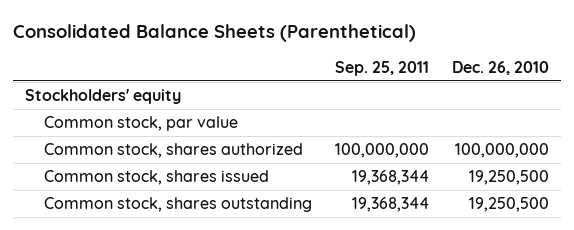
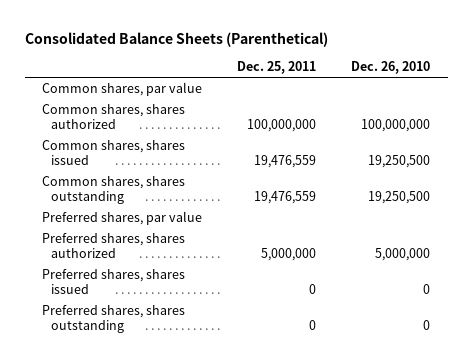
[334,60,429,76] Sep. 25, 2011 -> none
none -> [237,61,317,75] Dec. 25, 2011
[24,89,181,105] Stockholders' equity -> none
[43,116,238,132] Common stock, par value -> [42,82,203,97] Common shares, par value
[43,143,303,159] Common stock, shares authorized -> [42,104,186,130] Common shares, shares authorized
[43,170,269,186] Common stock, shares issued -> [42,140,186,166] Common shares, shares issued
[43,197,312,213] Common stock, shares outstanding -> [42,176,186,205] Common shares, shares outstanding
none -> [42,211,203,226] Preferred shares, par value
none -> [42,233,186,259] Preferred shares, shares authorized
none -> [42,269,186,295] Preferred shares, shares issued
none -> [42,305,186,334] Preferred shares, shares outstanding

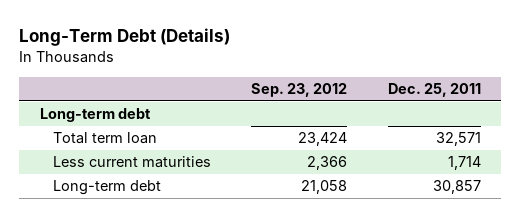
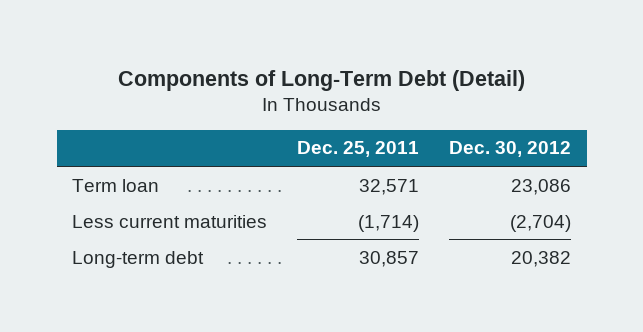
[19,28,231,47] Long-Term Debt (Details) -> [117,69,525,91] Components of Long-Term Debt (Detail)
[251,83,348,98] Sep. 23, 2012 -> none
none -> [449,141,572,158] Dec. 30, 2012
[39,108,151,123] Long-term debt -> none
[52,132,157,145] Total term loan -> [71,178,159,192] Term loan
[448,156,482,171] 1,714 -> [358,214,420,232] (1,714)

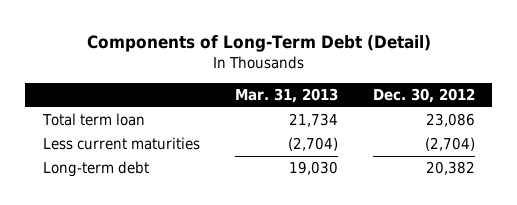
[297,141,420,158] Dec. 25, 2011 -> none
none -> [234,88,338,104] Mar. 31, 2013
[71,178,159,192] Term loan -> [41,113,145,127] Total term loan

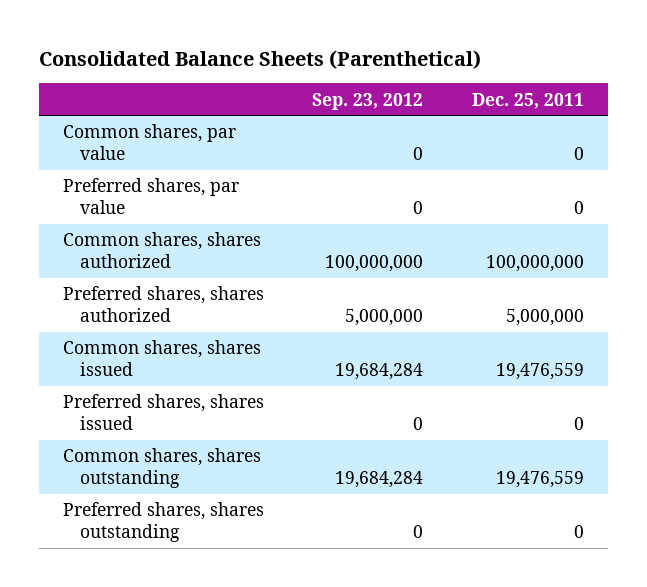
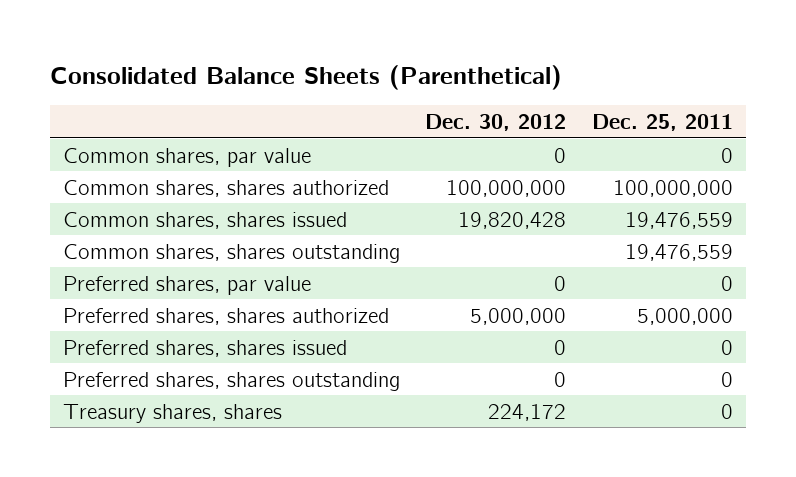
[312,92,424,110] Sep. 23, 2012 -> none
none -> [425,113,567,131] Dec. 30, 2012
[62,178,239,215] Preferred shares, par value -> [62,275,311,295] Preferred shares, par value
[62,286,264,323] Preferred shares, shares authorized -> [62,307,389,325] Preferred shares, shares authorized
[62,394,264,431] Preferred shares, shares issued -> [62,339,347,357] Preferred shares, shares issued
none -> [62,403,282,423] Treasury shares, shares

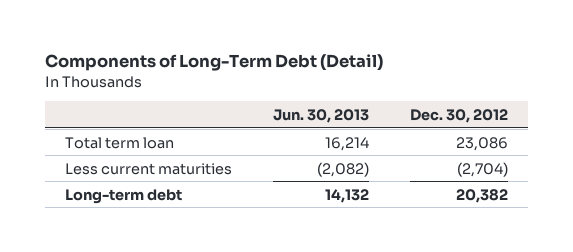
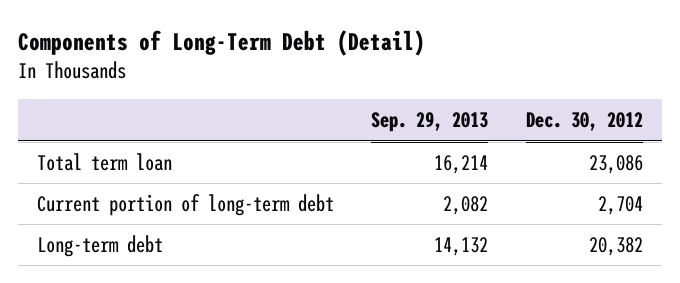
[272,108,369,123] Jun. 30, 2013 -> none
none -> [371,112,489,133] Sep. 29, 2013
[65,162,233,175] Less current maturities -> none
none -> [36,193,334,216] Current portion of long-term debt

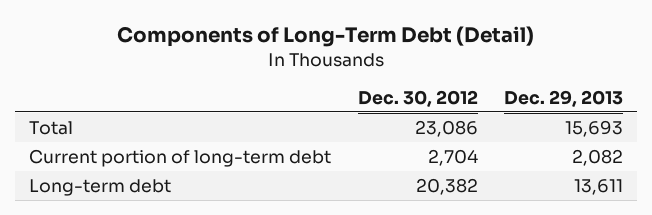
[371,112,489,133] Sep. 29, 2013 -> none
none -> [504,89,624,107] Dec. 29, 2013
[36,152,172,171] Total term loan -> [28,120,73,135] Total

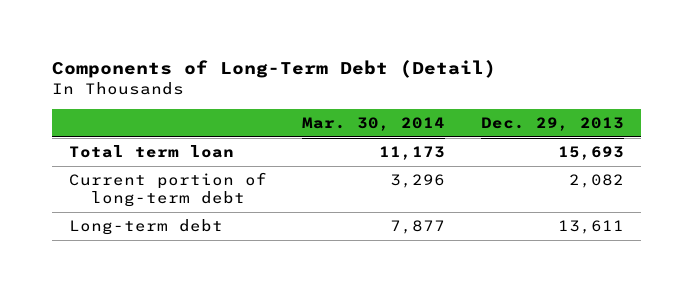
[357,89,478,107] Dec. 30, 2012 -> none
none -> [302,117,446,132] Mar. 30, 2014
[28,120,73,135] Total -> [69,144,235,158] Total term loan

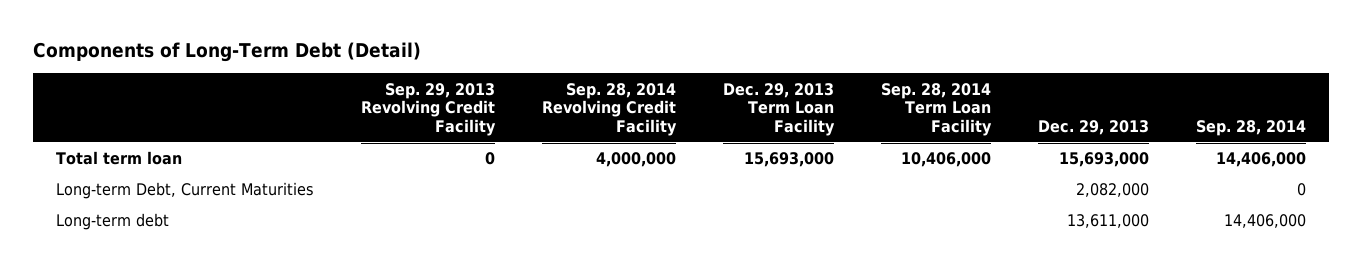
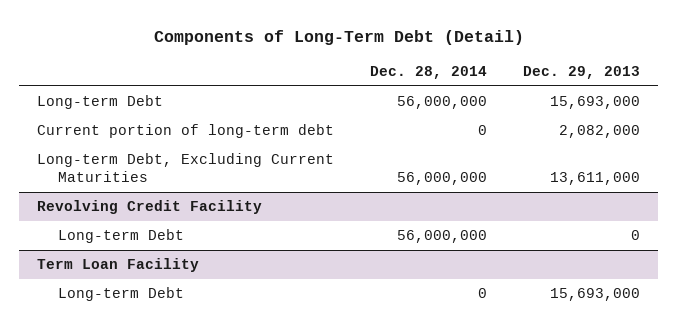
[360,82,496,137] Sep. 29, 2013 Revolving Credit Facility -> none
[541,82,677,137] Sep. 28, 2014 Revolving Credit Facility -> none
[722,82,835,137] Dec. 29, 2013 Term Loan Facility -> none
[880,82,992,137] Sep. 28, 2014 Term Loan Facility -> none
[1195,120,1306,137] Sep. 28, 2014 -> none
none -> [370,65,488,79] Dec. 28, 2014
[56,151,183,166] Total term loan -> [37,95,164,110] Long-term Debt
[56,182,315,200] Long-term Debt, Current Maturities -> [37,124,335,139] Current portion of long-term debt
[56,213,170,231] Long-term debt -> [37,153,335,183] Long-term Debt, Excluding Current Maturities
none -> [37,200,263,215] Revolving Credit Facility
none -> [57,229,184,244] Long-term Debt
none -> [37,258,200,273] Term Loan Facility
none -> [57,287,184,302] Long-term Debt

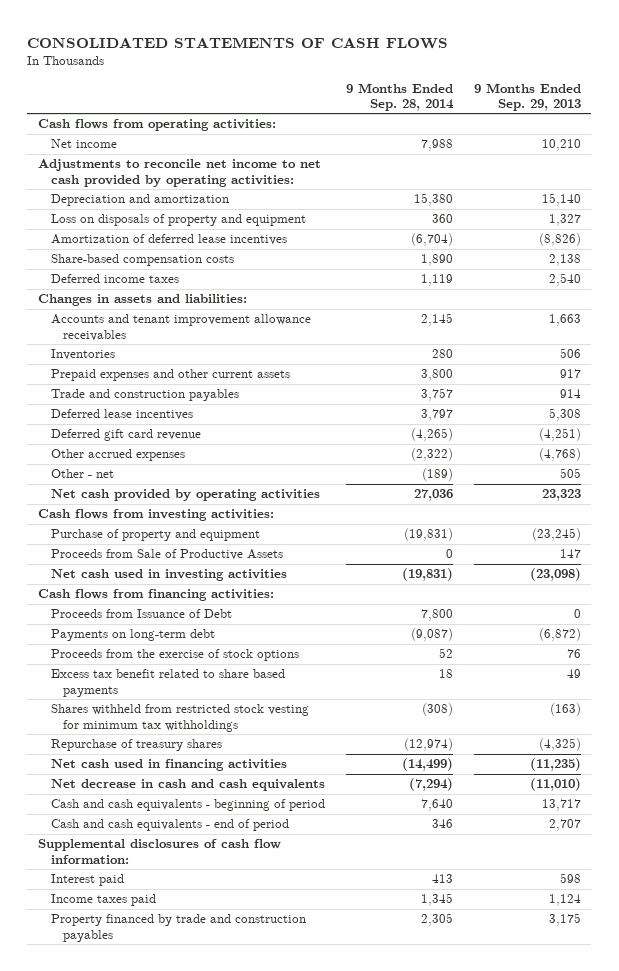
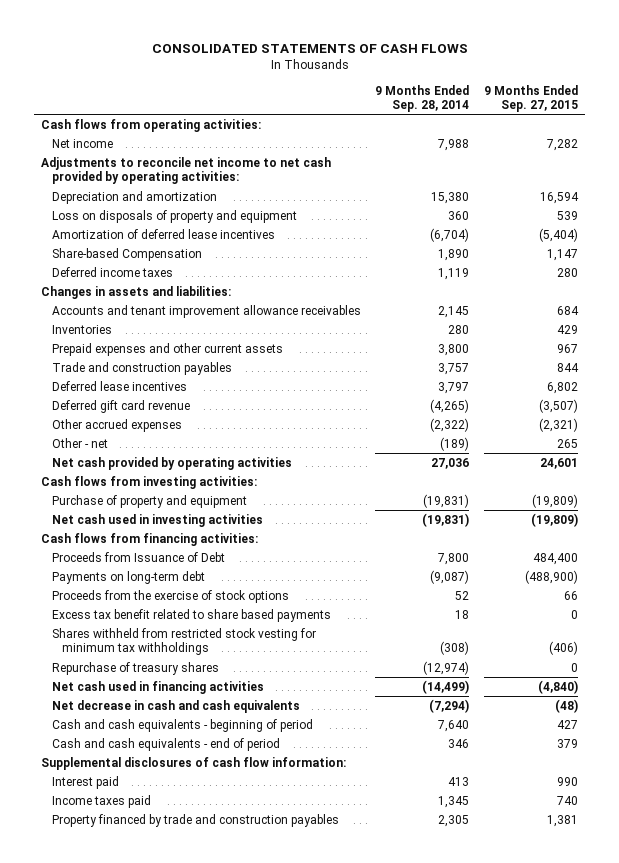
[473,82,581,112] 9 Months Ended Sep. 29, 2013 -> none
none -> [483,84,578,112] 9 Months Ended Sep. 27, 2015
[50,254,234,267] Share-based compensation costs -> [51,247,202,261] Share-based Compensation
[50,549,283,561] Proceeds from Sale of Productive Assets -> none

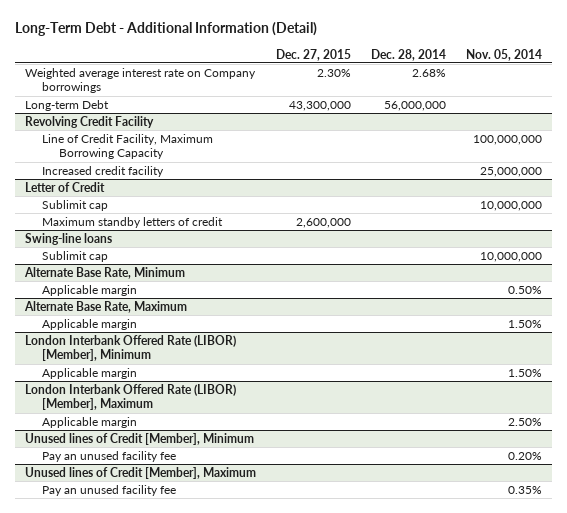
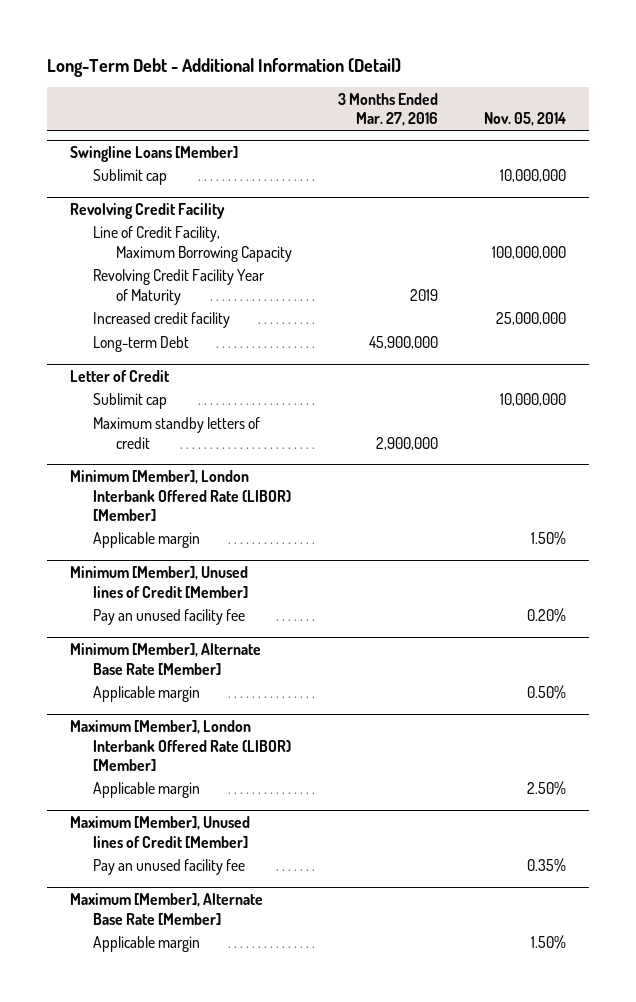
[275,48,351,61] Dec. 27, 2015 -> none
[371,48,447,61] Dec. 28, 2014 -> none
none -> [338,92,439,127] 3 Months Ended Mar. 27, 2016
[24,68,256,94] Weighted average interest rate on Company borrowings -> none
[24,100,109,112] Long-term Debt -> none
none -> [70,146,239,163] Swingline Loans [Member]
none -> [93,169,168,186] Sublimit cap
none -> [93,269,266,305] Revolving Credit Facility Year of Maturity
none -> [93,336,190,353] Long-term Debt
[24,233,112,246] Swing-line loans -> none
[42,251,109,263] Sublimit cap -> none
[23,267,185,280] Alternate Base Rate, Minimum -> none
[42,285,138,297] Applicable margin -> none
[23,301,187,314] Alternate Base Rate, Maximum -> none
[42,319,138,331] Applicable margin -> none
[24,335,236,362] London Interbank Offered Rate (LIBOR) [Member], Minimum -> [70,470,292,521] Minimum [Member], London Interbank Offered Rate (LIBOR) [Member]
[24,384,236,411] London Interbank Offered Rate (LIBOR) [Member], Maximum -> none
[42,417,138,429] Applicable margin -> none
[24,433,254,446] Unused lines of Credit [Member], Minimum -> [70,566,249,598] Minimum [Member], Unused lines of Credit [Member]
none -> [70,643,262,675] Minimum [Member], Alternate Base Rate [Member]
none -> [93,686,201,703] Applicable margin
none -> [70,720,292,771] Maximum [Member], London Interbank Offered Rate (LIBOR) [Member]
none -> [93,782,201,799] Applicable margin
[24,467,256,480] Unused lines of Credit [Member], Maximum -> [70,816,251,848] Maximum [Member], Unused lines of Credit [Member]
none -> [70,893,264,925] Maximum [Member], Alternate Base Rate [Member]
none -> [93,936,201,953] Applicable margin

